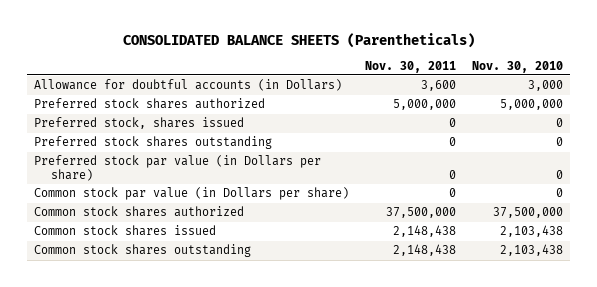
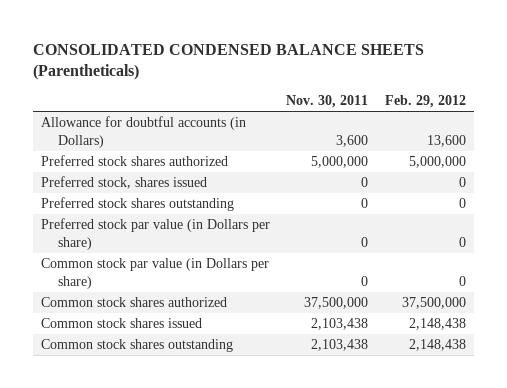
[122,32,475,48] CONSOLIDATED BALANCE SHEETS (Parentheticals) -> [33,43,425,81] CONSOLIDATED CONDENSED BALANCE SHEETS (Parentheticals)
[471,60,563,73] Nov. 30, 2010 -> none
none -> [384,95,466,109] Feb. 29, 2012
[393,225,457,238] 2,148,438 -> [311,318,369,331] 2,103,438
[393,244,457,257] 2,148,438 -> [311,339,369,352] 2,103,438

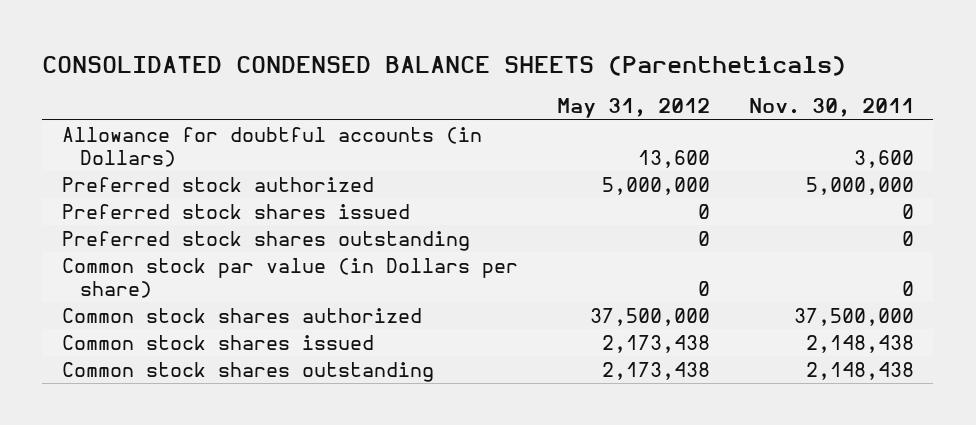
[384,95,466,109] Feb. 29, 2012 -> none
none -> [556,98,710,119] May 31, 2012
[41,155,229,167] Preferred stock shares authorized -> [61,177,374,193] Preferred stock authorized
[41,176,208,190] Preferred stock, shares issued -> [61,204,410,220] Preferred stock shares issued
[41,218,271,250] Preferred stock par value (in Dollars per share) -> none
[311,318,369,331] 2,103,438 -> [805,335,914,354] 2,148,438
[311,339,369,352] 2,103,438 -> [805,362,914,381] 2,148,438

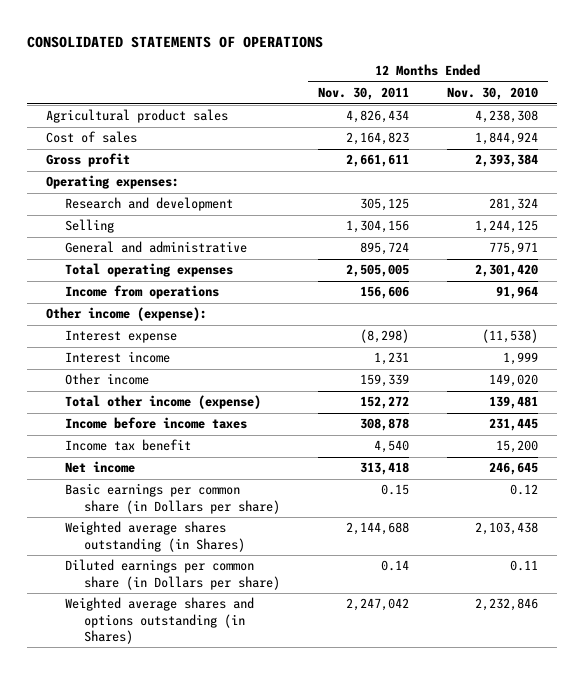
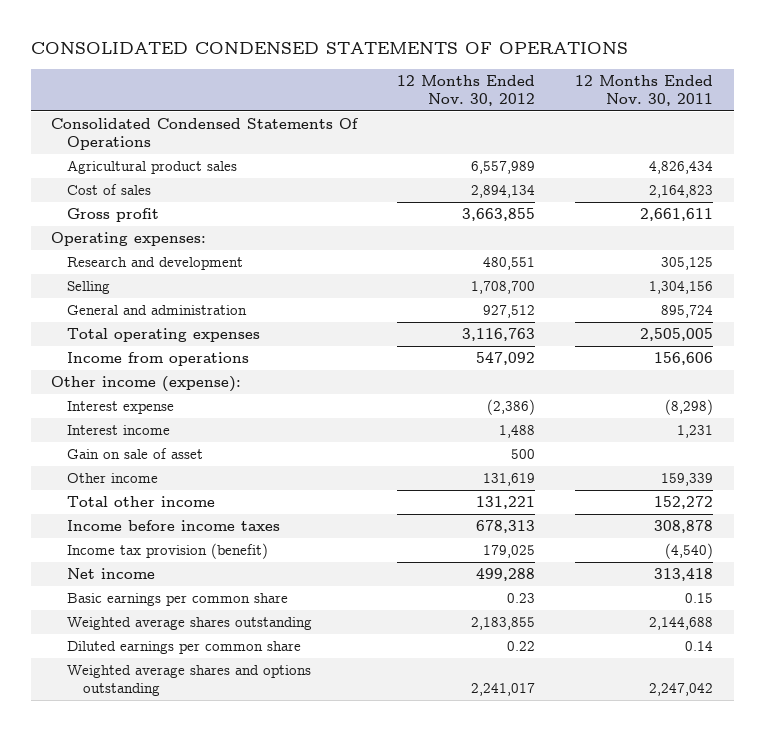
[27,36,324,49] CONSOLIDATED STATEMENTS OF OPERATIONS -> [30,41,628,54] CONSOLIDATED CONDENSED STATEMENTS OF OPERATIONS
[447,87,539,101] Nov. 30, 2010 -> none
none -> [397,74,536,107] 12 Months Ended Nov. 30, 2012
none -> [50,117,359,151] Consolidated Condensed Statements Of Operations
[65,241,248,254] General and administrative -> [66,304,247,315] General and administration
none -> [66,447,203,459] Gain on sale of asset
[65,395,262,410] Total other income (expense) -> [66,495,215,507] Total other income
[65,439,192,452] Income tax benefit -> [66,542,268,559] Income tax provision (benefit)
[373,440,409,454] 4,540 -> [665,542,714,559] (4,540)
[65,483,280,514] Basic earnings per common share (in Dollars per share) -> [66,592,288,606] Basic earnings per common share
[65,521,245,552] Weighted average shares outstanding (in Shares) -> [66,616,312,630] Weighted average shares outstanding
[65,559,280,590] Diluted earnings per common share (in Dollars per share) -> [66,640,301,654] Diluted earnings per common share
[65,597,255,644] Weighted average shares and options outstanding (in Shares) -> [66,664,311,697] Weighted average shares and options outstanding

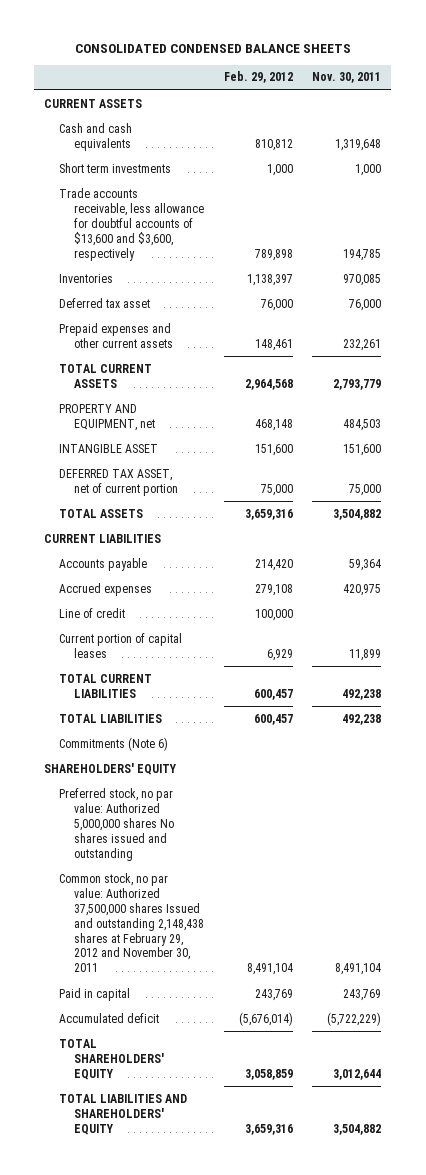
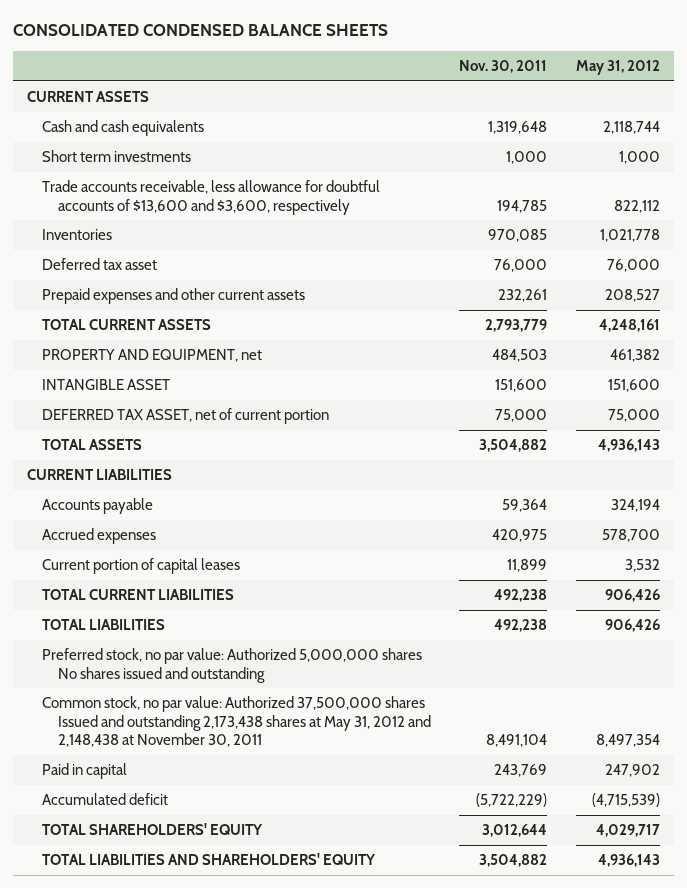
[223,71,293,84] Feb. 29, 2012 -> none
none -> [575,59,660,75] May 31, 2012
[59,607,126,618] Line of credit -> none
[59,736,169,751] Commitments (Note 6) -> none
[44,762,177,775] SHAREHOLDERS' EQUITY -> none
[59,872,205,973] Common stock, no par value: Authorized 37,500,000 shares Issued and outstanding 2,148,438 shares at February 29, 2012 and November 30, 2011 -> [42,696,431,748] Common stock, no par value: Authorized 37,500,000 shares Issued and outstanding 2,173,438 shares at May 31, 2012 and 2,148,438 at November 30, 2011

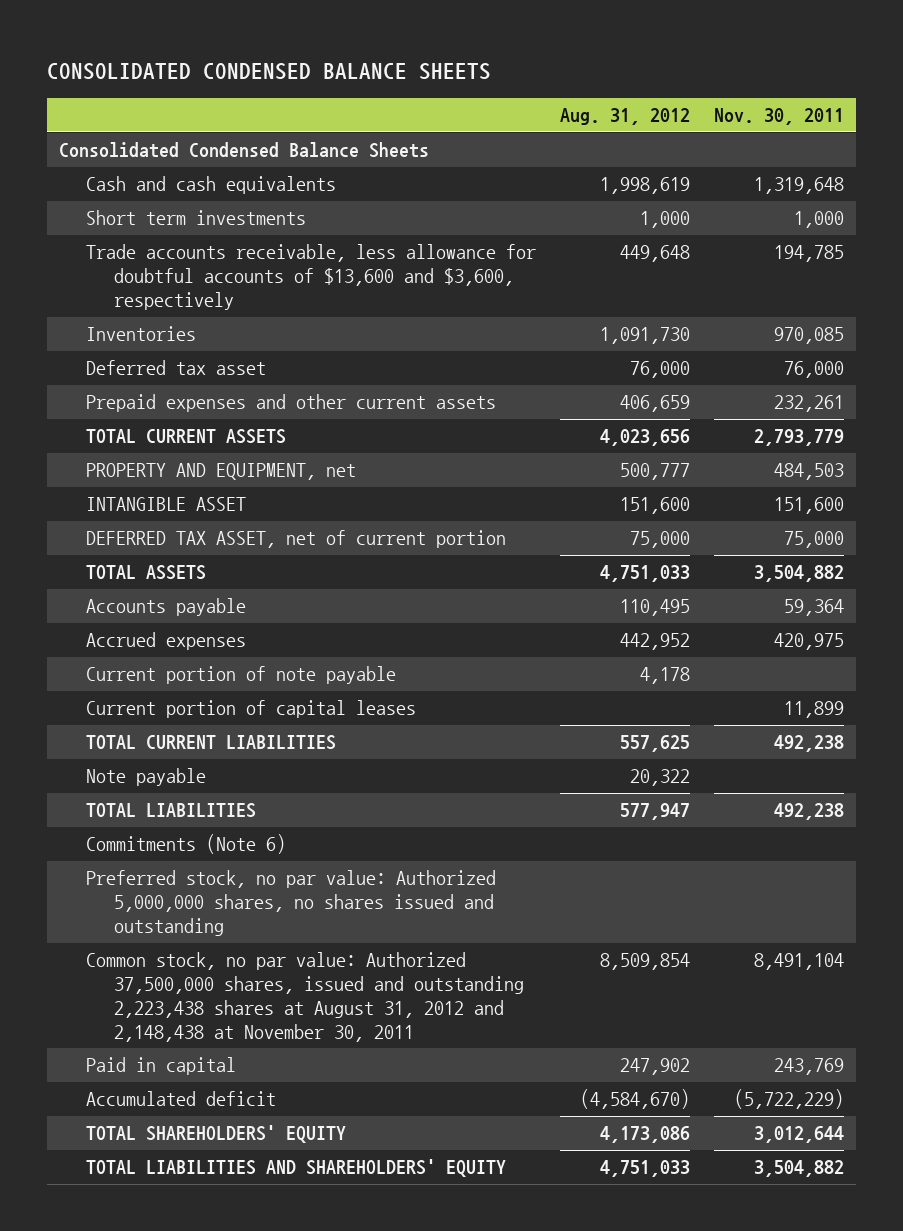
[575,59,660,75] May 31, 2012 -> none
none -> [560,108,691,126] Aug. 31, 2012
[26,91,149,103] CURRENT ASSETS -> none
none -> [58,142,429,159] Consolidated Condensed Balance Sheets
[26,469,172,481] CURRENT LIABILITIES -> none
none -> [86,666,397,685] Current portion of note payable
none -> [86,768,207,787] Note payable
none -> [86,834,287,855] Commitments (Note 6)
[42,648,423,683] Preferred stock, no par value: Authorized 5,000,000 shares No shares issued and outstanding -> [86,870,497,936] Preferred stock, no par value: Authorized 5,000,000 shares, no shares issued and outstanding
[42,696,431,748] Common stock, no par value: Authorized 37,500,000 shares Issued and outstanding 2,173,438 shares at May 31, 2012 and 2,148,438 at November 30, 2011 -> [86,952,524,1042] Common stock, no par value: Authorized 37,500,000 shares, issued and outstanding 2,223,438 shares at August 31, 2012 and 2,148,438 at November 30, 2011

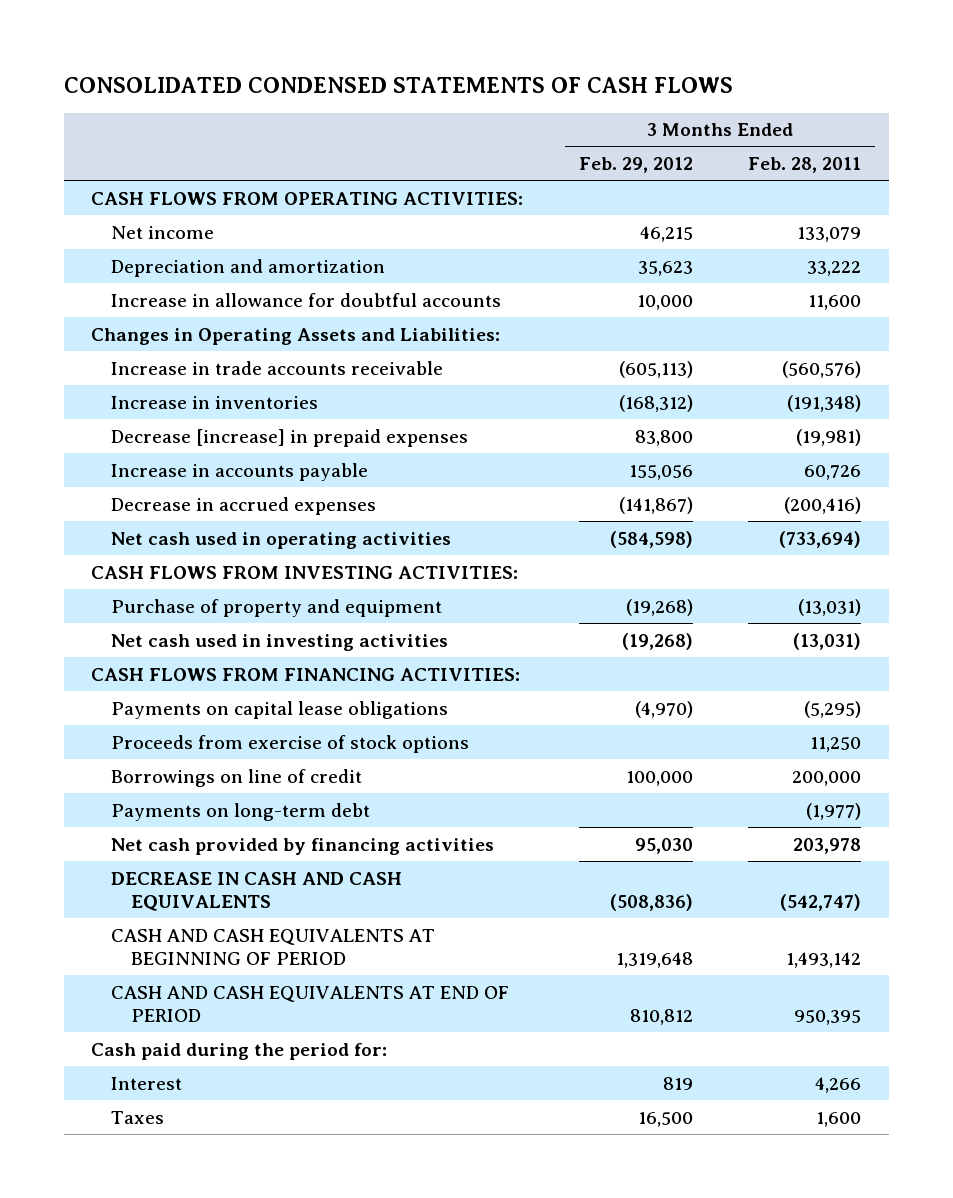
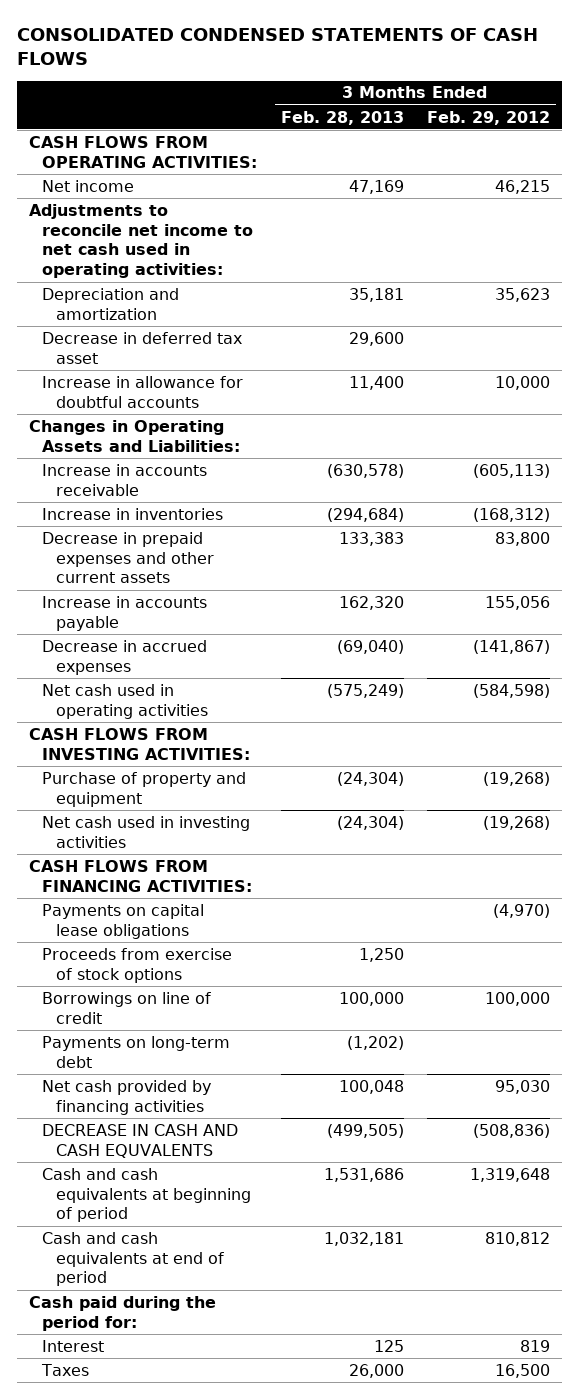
[748,157,862,174] Feb. 28, 2011 -> none
none -> [280,110,404,125] Feb. 28, 2013
none -> [28,203,254,279] Adjustments to reconcile net income to net cash used in operating activities:
none -> [42,331,243,364] Decrease in deferred tax asset
[111,360,444,375] Increase in trade accounts receivable -> [42,463,208,496] Increase in accounts receivable
[111,428,469,447] Decrease [increase] in prepaid expenses -> [42,531,214,584] Decrease in prepaid expenses and other current assets
[111,871,403,911] DECREASE IN CASH AND CASH EQUIVALENTS -> [42,1123,239,1158] DECREASE IN CASH AND CASH EQUVALENTS
[111,928,436,965] CASH AND CASH EQUIVALENTS AT BEGINNING OF PERIOD -> [42,1167,251,1223] Cash and cash equivalents at beginning of period
[111,985,510,1022] CASH AND CASH EQUIVALENTS AT END OF PERIOD -> [42,1231,224,1287] Cash and cash equivalents at end of period

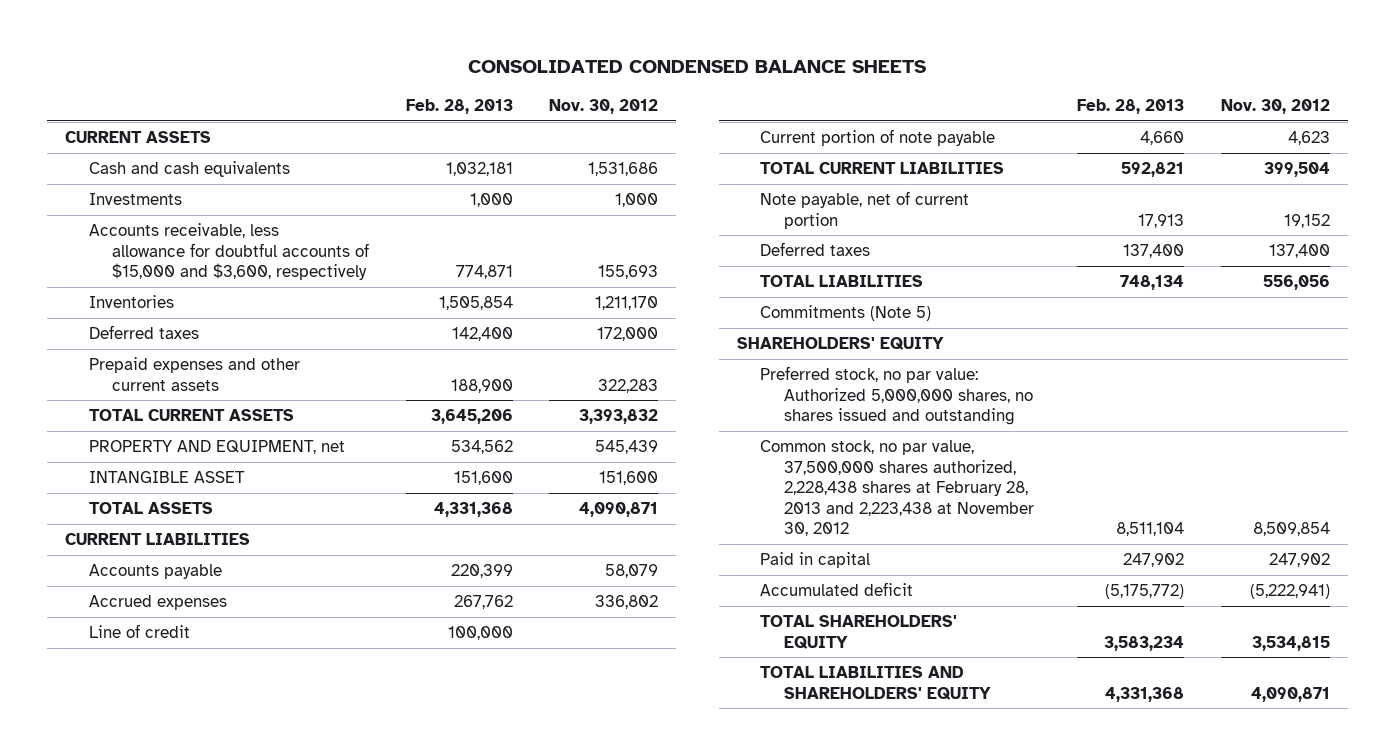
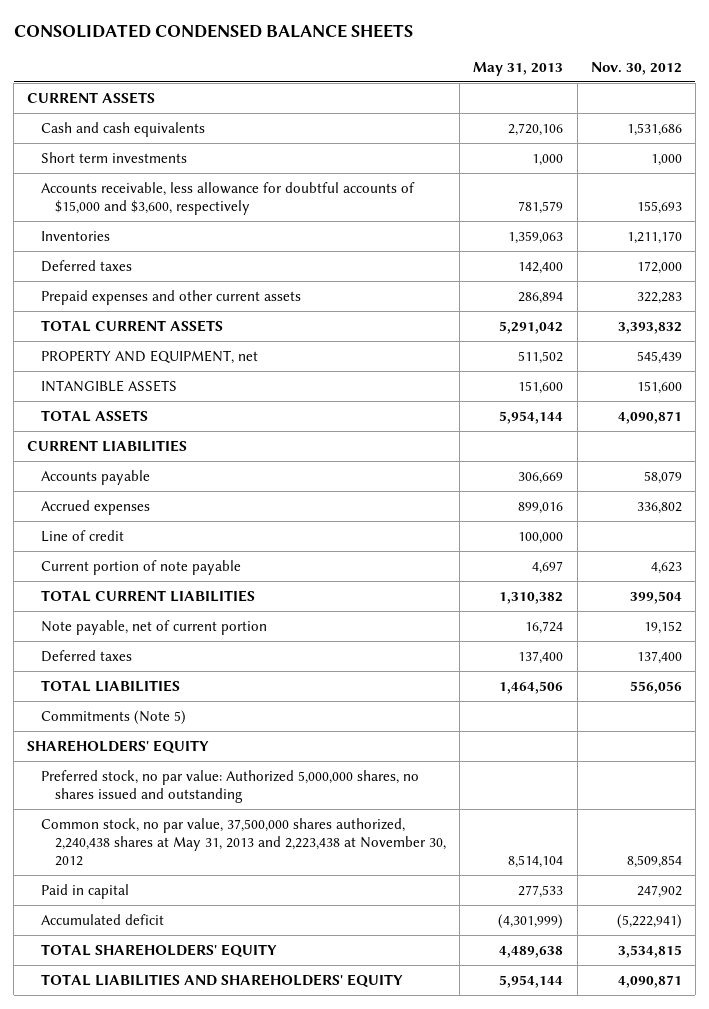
[405,99,513,115] Feb. 28, 2013 -> none
none -> [473,62,564,77] May 31, 2013
[88,193,182,206] Investments -> [41,151,188,163] Short term investments
[88,471,245,484] INTANGIBLE ASSET -> [41,379,178,392] INTANGIBLE ASSETS
[760,440,1034,537] Common stock, no par value, 37,500,000 shares authorized, 2,228,438 shares at February 28, 2013 and 2,223,438 at November 30, 2012 -> [41,817,446,867] Common stock, no par value, 37,500,000 shares authorized, 2,240,438 shares at May 31, 2013 and 2,223,438 at November 30, 2012

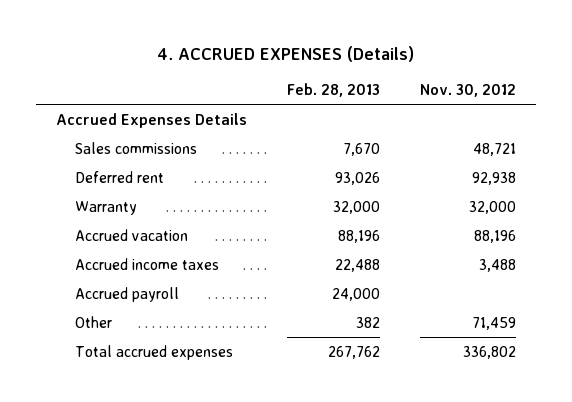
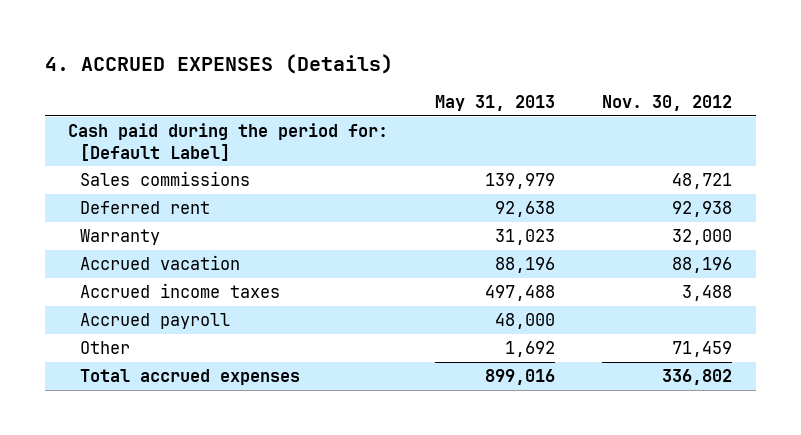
[287,83,381,98] Feb. 28, 2013 -> none
none -> [435,95,556,112] May 31, 2013
[56,112,248,128] Accrued Expenses Details -> [68,123,389,161] Cash paid during the period for: [Default Label]

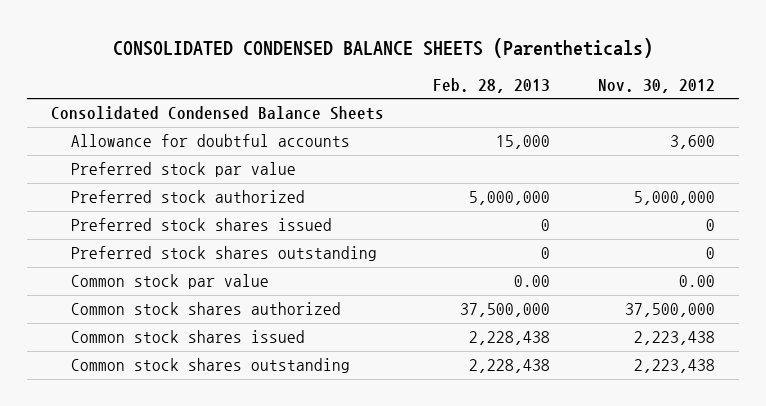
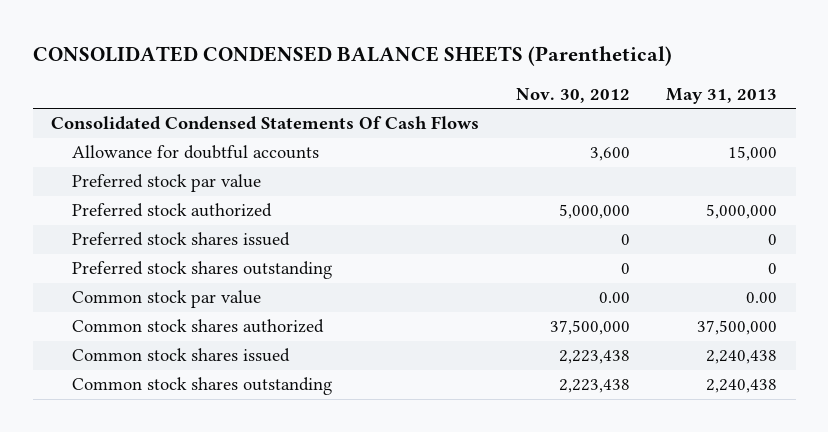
[113,37,654,58] CONSOLIDATED CONDENSED BALANCE SHEETS (Parentheticals) -> [32,45,672,66] CONSOLIDATED CONDENSED BALANCE SHEETS (Parenthetical)
[432,77,550,93] Feb. 28, 2013 -> none
none -> [666,87,778,104] May 31, 2013
[51,106,385,121] Consolidated Condensed Balance Sheets -> [50,116,479,131] Consolidated Condensed Statements Of Cash Flows

